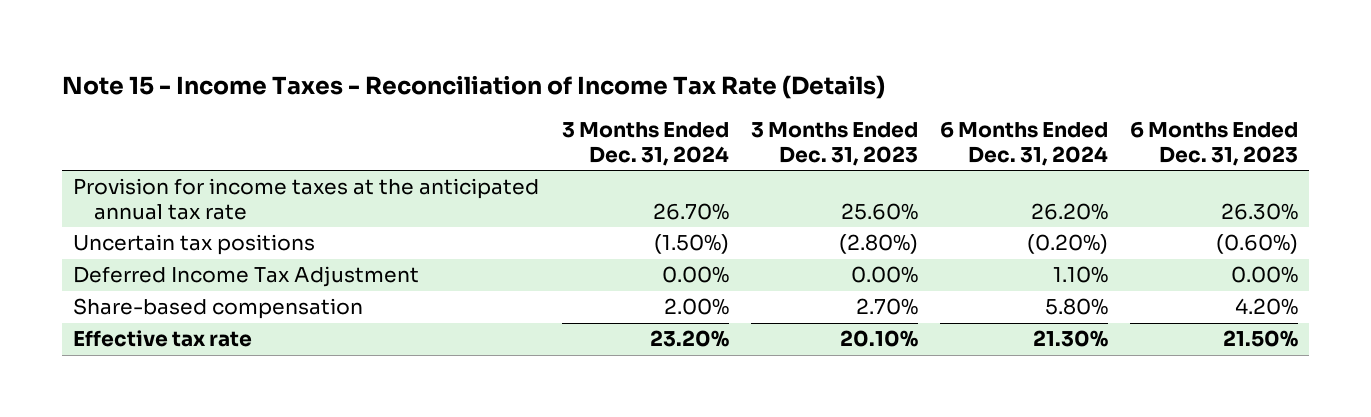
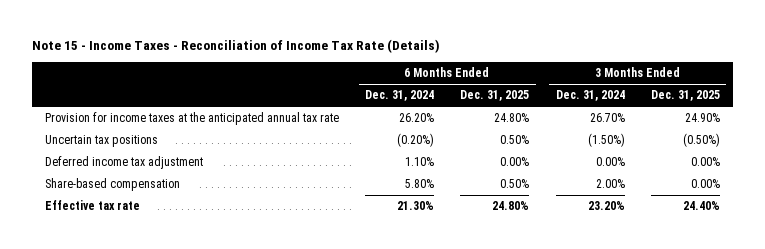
[750,122,918,166] 3 Months Ended Dec. 31, 2023 -> none
[1129,121,1298,166] 6 Months Ended Dec. 31, 2023 -> none
none -> [460,90,530,102] Dec. 31, 2025
none -> [650,90,720,102] Dec. 31, 2025
[73,266,420,288] Deferred Income Tax Adjustment -> [45,156,204,170] Deferred income tax adjustment

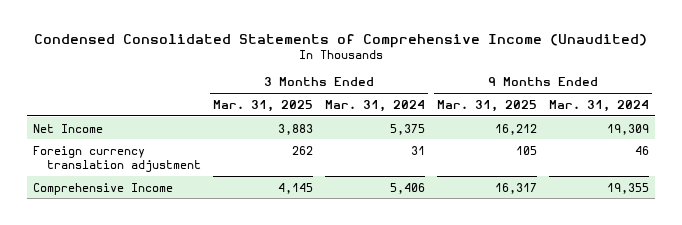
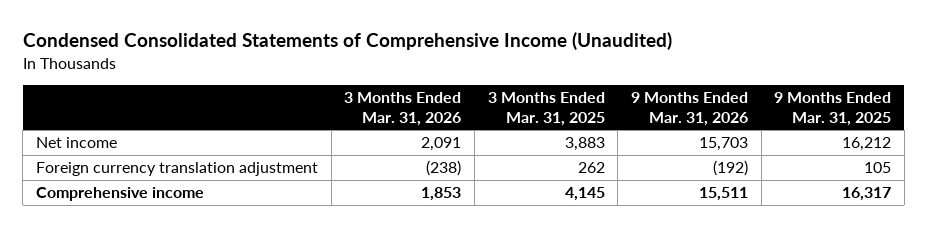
[325,99,426,112] Mar. 31, 2024 -> none
[549,99,650,112] Mar. 31, 2024 -> none
none -> [344,91,462,126] 3 Months Ended Mar. 31, 2026
none -> [630,91,748,126] 9 Months Ended Mar. 31, 2026
[32,123,103,133] Net Income -> [36,136,118,148] Net income
[32,182,173,195] Comprehensive Income -> [36,186,205,201] Comprehensive income

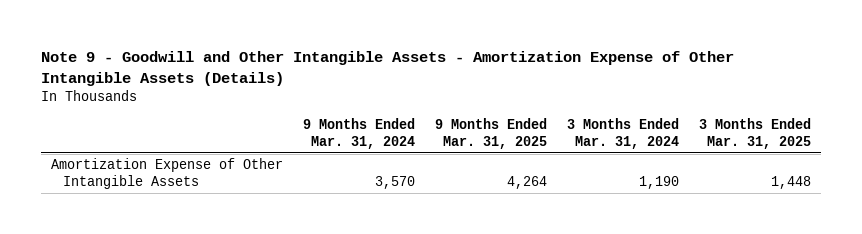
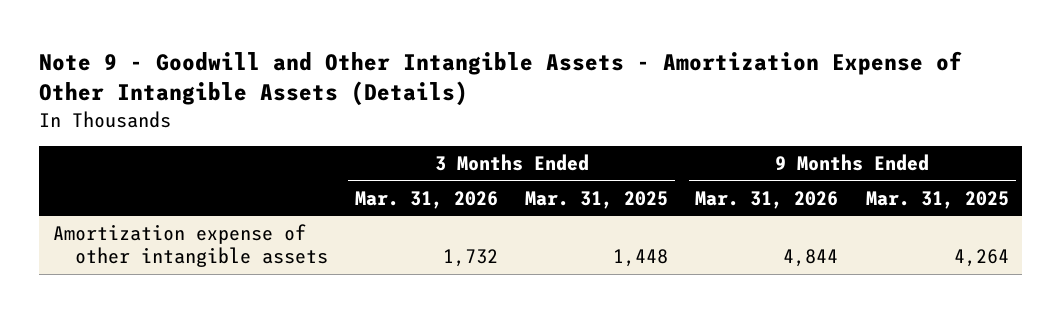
[302,118,415,150] 9 Months Ended Mar. 31, 2024 -> none
[566,118,679,150] 3 Months Ended Mar. 31, 2024 -> none
none -> [354,190,498,209] Mar. 31, 2026
none -> [695,190,839,209] Mar. 31, 2026
[50,158,283,190] Amortization Expense of Other Intangible Assets -> [53,224,328,268] Amortization expense of other intangible assets

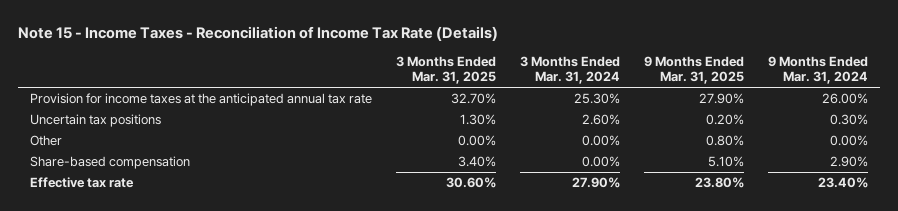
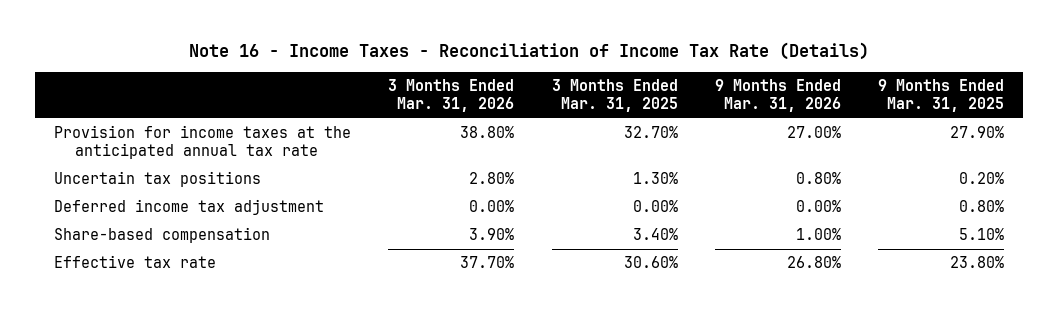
[18,26,499,42] Note 15 - Income Taxes - Reconciliation of Income Tax Rate (Details) -> [189,42,870,61] Note 16 - Income Taxes - Reconciliation of Income Tax Rate (Details)
[520,56,621,85] 3 Months Ended Mar. 31, 2024 -> none
[767,56,868,85] 9 Months Ended Mar. 31, 2024 -> none
none -> [388,79,515,113] 3 Months Ended Mar. 31, 2026
none -> [714,79,841,113] 9 Months Ended Mar. 31, 2026
[30,135,63,147] Other -> none
none -> [53,199,324,216] Deferred income tax adjustment

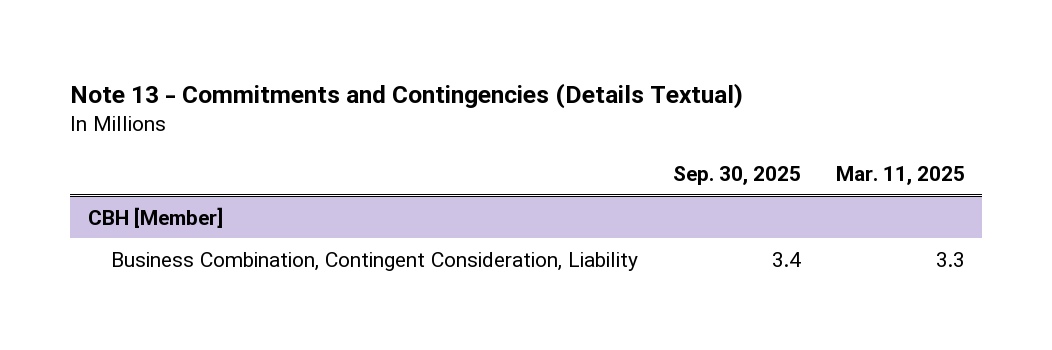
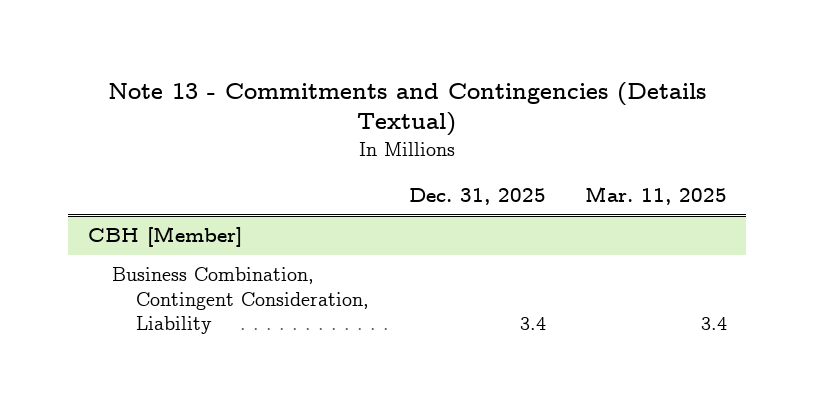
[672,166,801,186] Sep. 30, 2025 -> none
none -> [408,188,546,206] Dec. 31, 2025
[935,251,965,267] 3.3 -> [700,317,727,331] 3.4

